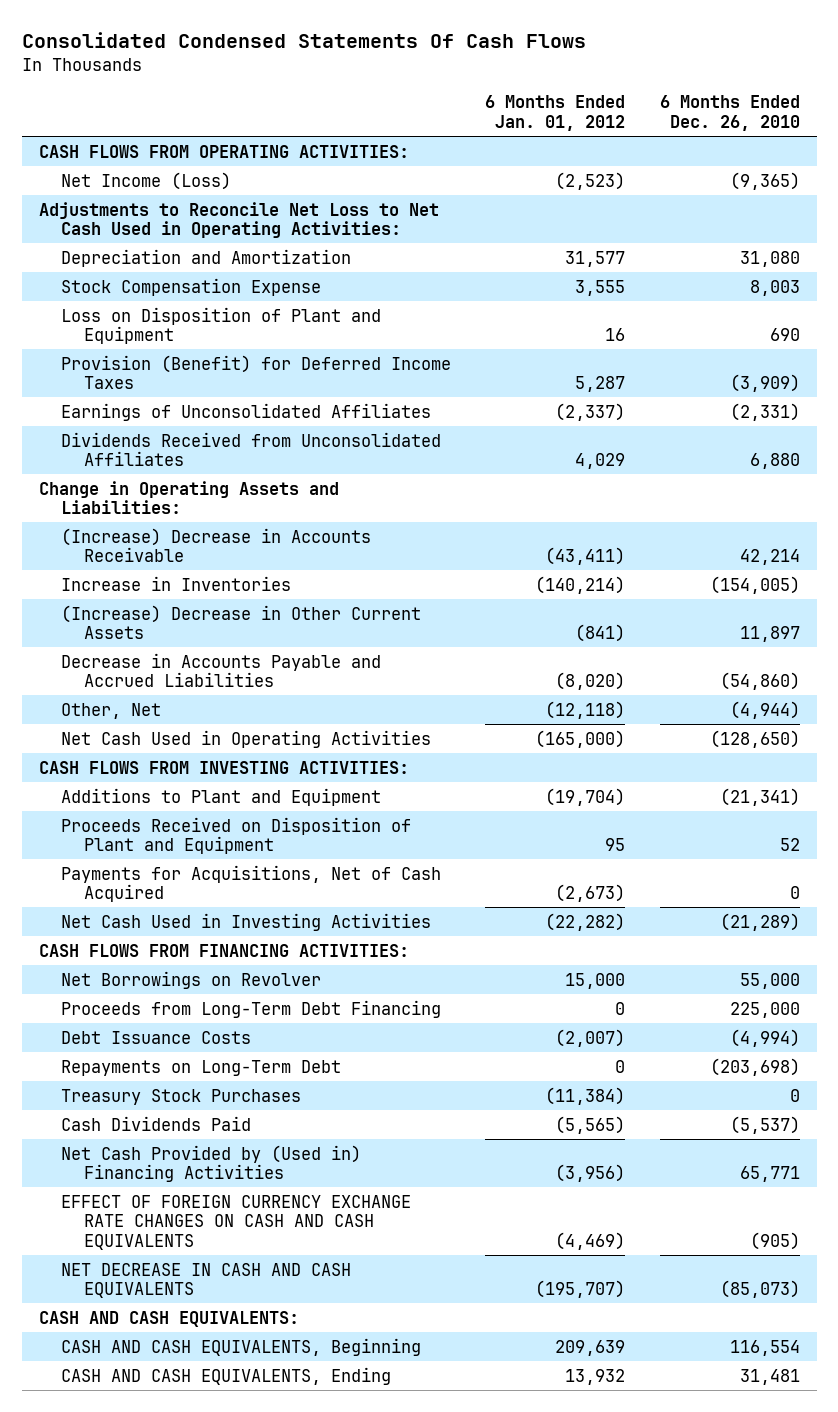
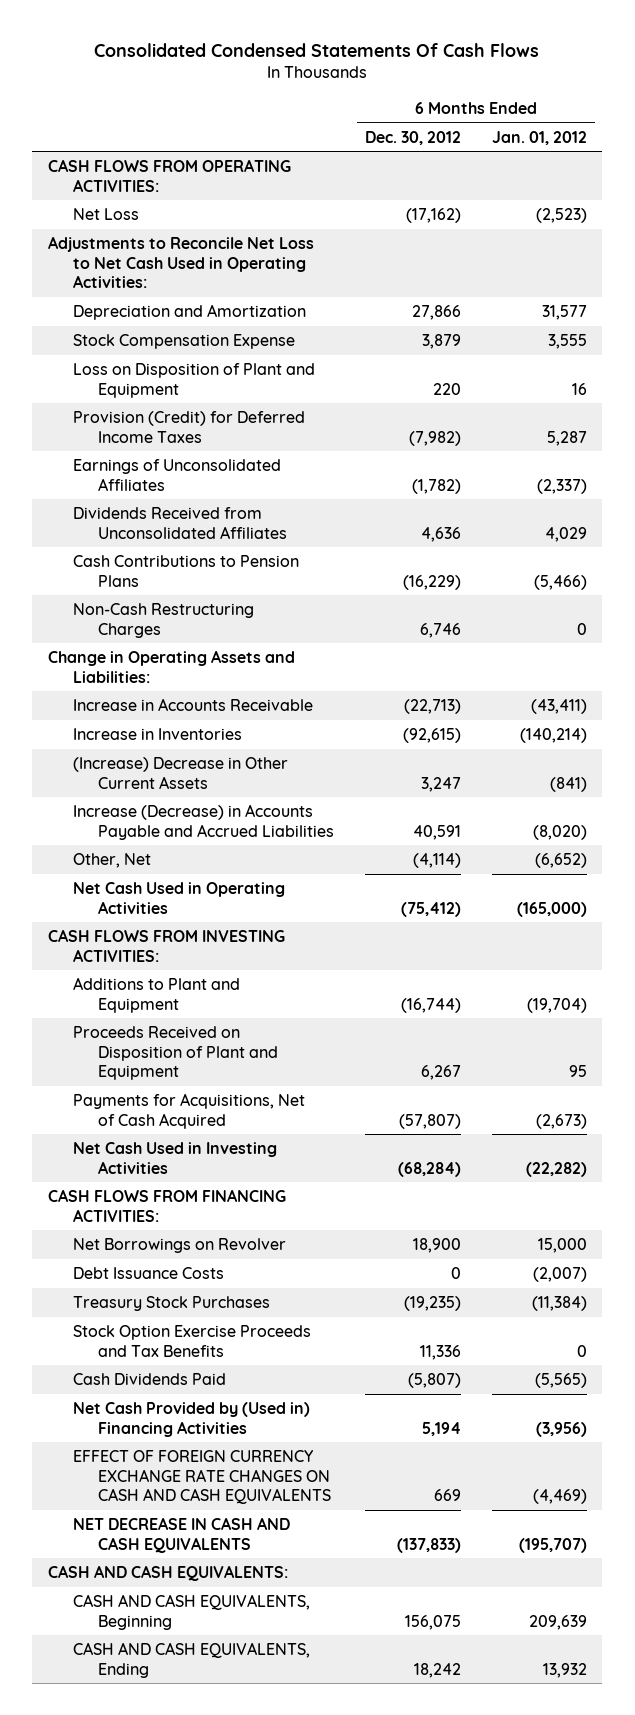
[659,95,800,132] 6 Months Ended Dec. 26, 2010 -> none
none -> [364,130,461,145] Dec. 30, 2012
[61,171,232,190] Net Income (Loss) -> [72,207,139,220] Net Loss
[61,354,452,390] Provision (Benefit) for Deferred Income Taxes -> [72,410,305,443] Provision (Credit) for Deferred Income Taxes
none -> [72,554,299,587] Cash Contributions to Pension Plans
none -> [72,602,254,638] Non-Cash Restructuring Charges
[61,527,372,563] (Increase) Decrease in Accounts Receivable -> [72,697,313,711] Increase in Accounts Receivable
[61,652,382,688] Decrease in Accounts Payable and Accrued Liabilities -> [72,803,334,840] Increase (Decrease) in Accounts Payable and Accrued Liabilities
[545,700,626,719] (12,118) -> [534,852,587,868] (6,652)
[61,999,442,1018] Proceeds from Long-Term Debt Financing -> none
[61,1059,342,1076] Repayments on Long-Term Debt -> none
none -> [72,1324,311,1357] Stock Option Exercise Proceeds and Tax Benefits

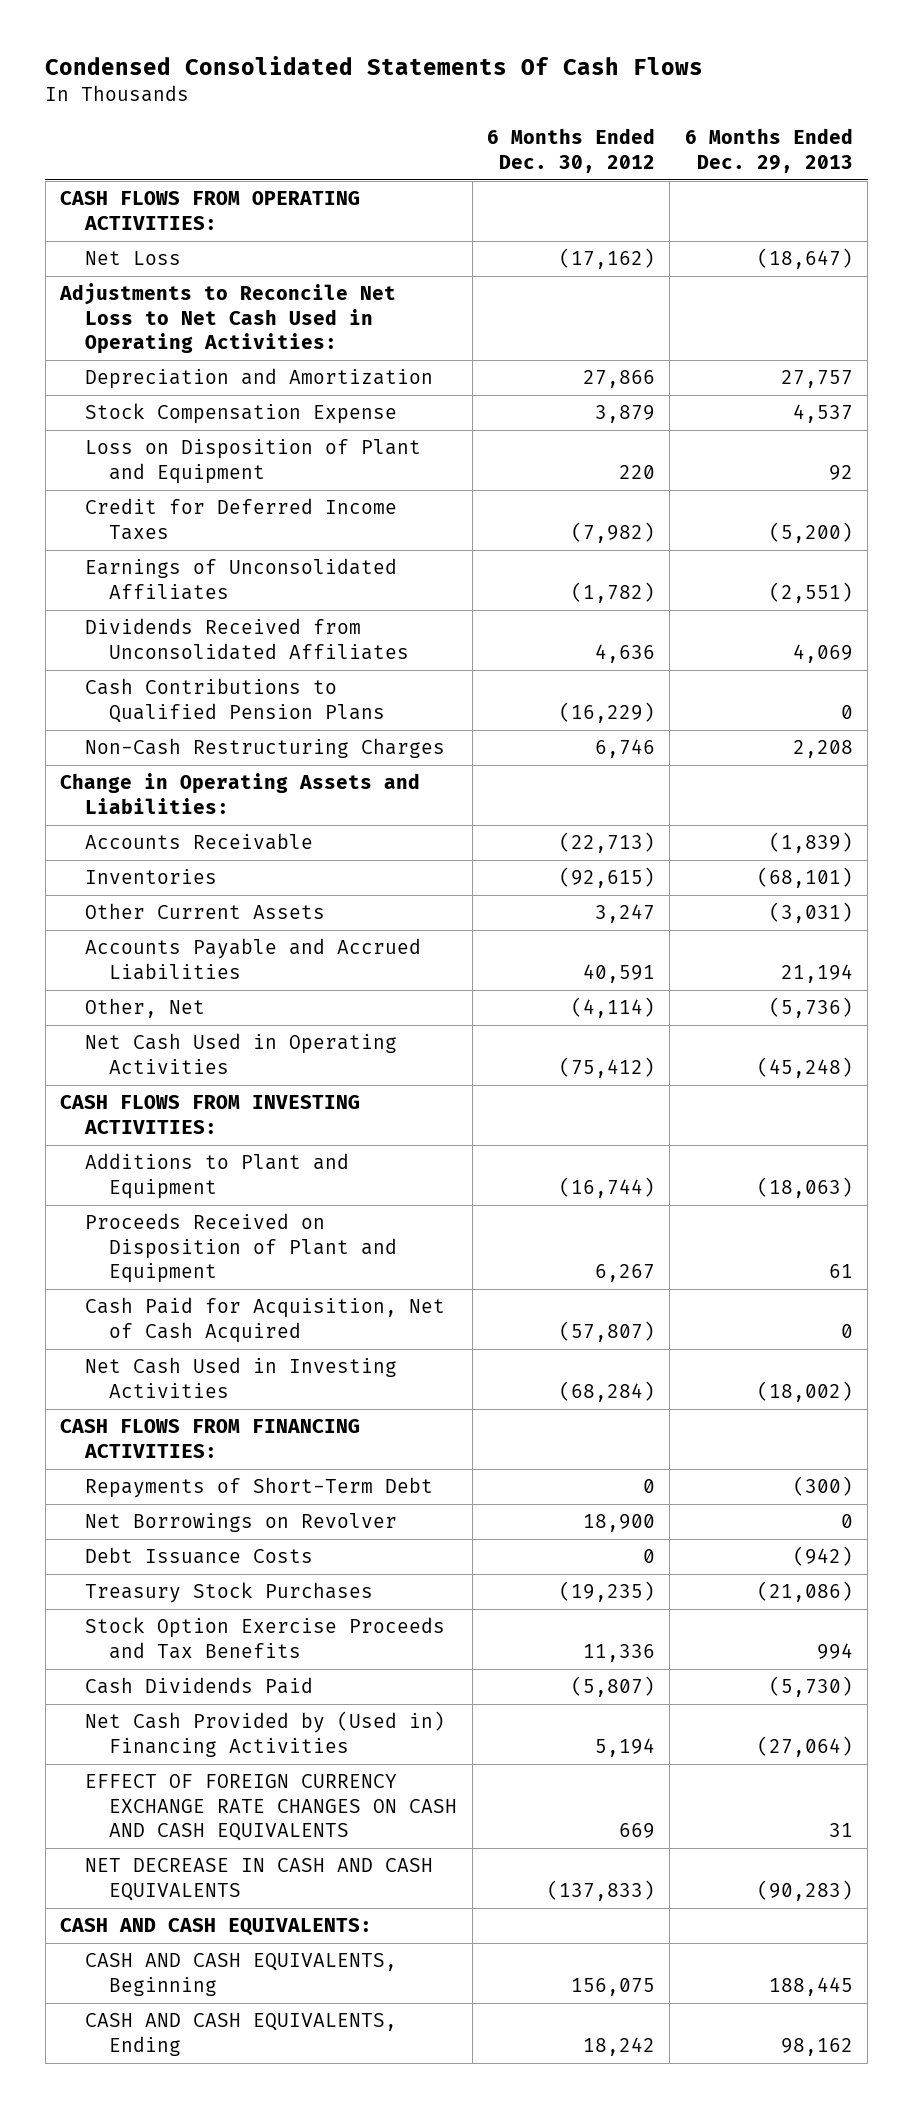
[94,43,540,58] Consolidated Condensed Statements Of Cash Flows -> [45,56,704,76] Condensed Consolidated Statements Of Cash Flows
[491,130,587,145] Jan. 01, 2012 -> none
none -> [684,128,853,173] 6 Months Ended Dec. 29, 2013
[72,410,305,443] Provision (Credit) for Deferred Income Taxes -> [84,498,397,540] Credit for Deferred Income Taxes
[72,554,299,587] Cash Contributions to Pension Plans -> [84,678,386,723] Cash Contributions to Qualified Pension Plans
[72,697,313,711] Increase in Accounts Receivable -> [84,833,313,851] Accounts Receivable
[72,727,242,740] Increase in Inventories -> [84,869,217,885] Inventories
[72,756,288,789] (Increase) Decrease in Other Current Assets -> [84,903,325,920] Other Current Assets
[72,803,334,840] Increase (Decrease) in Accounts Payable and Accrued Liabilities -> [84,938,421,980] Accounts Payable and Accrued Liabilities
[72,1092,305,1129] Payments for Acquisitions, Net of Cash Acquired -> [84,1297,445,1343] Cash Paid for Acquisition, Net of Cash Acquired
none -> [84,1477,433,1499] Repayments of Short-Term Debt

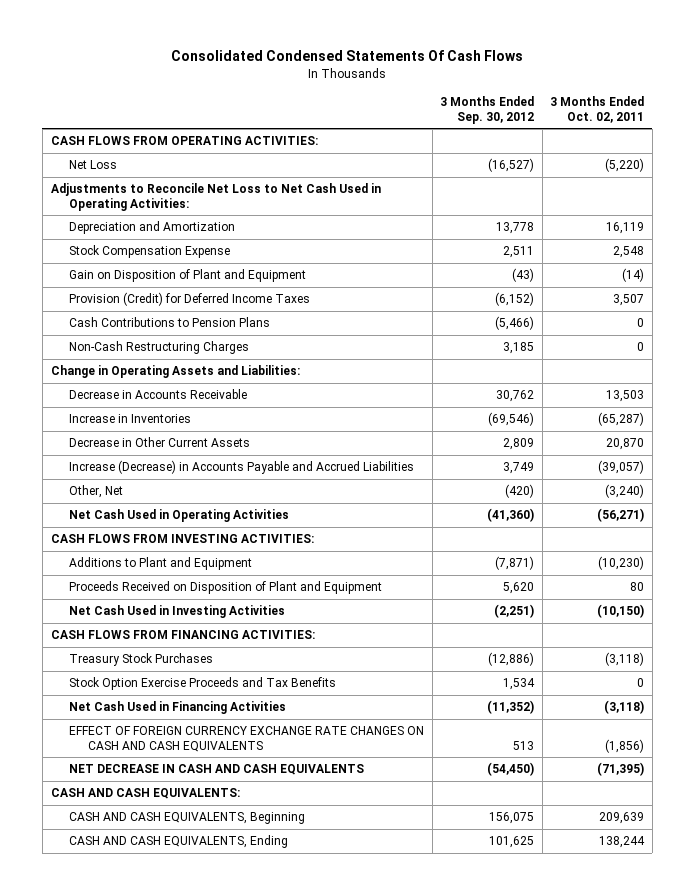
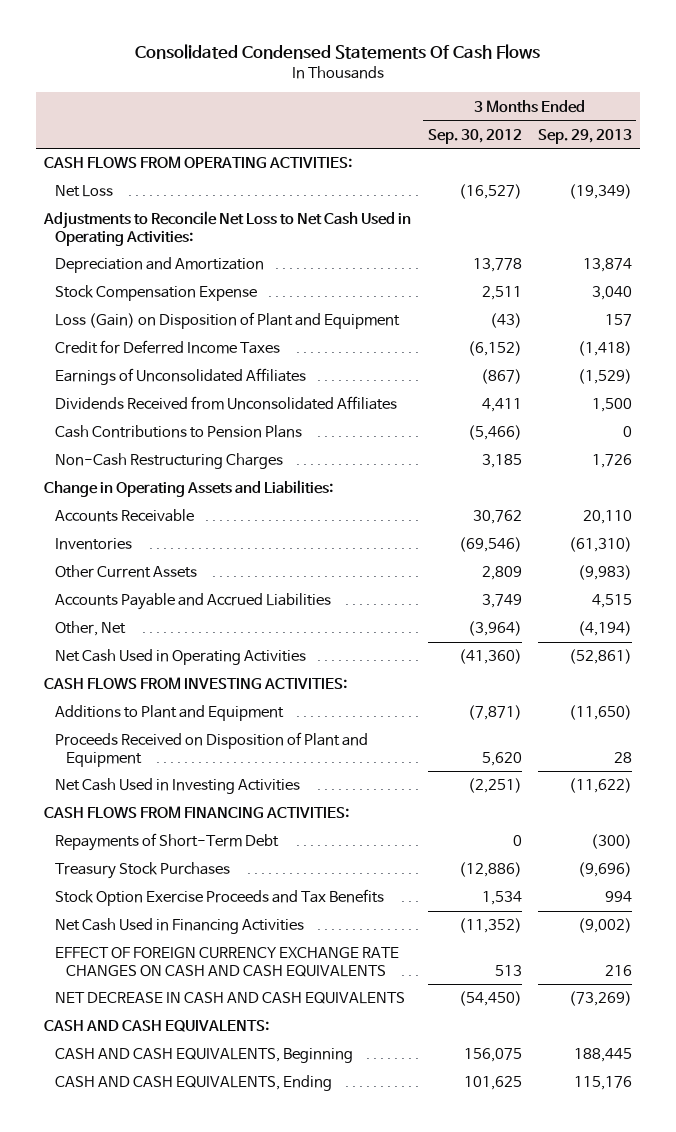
[550,96,645,123] 3 Months Ended Oct. 02, 2011 -> none
none -> [538,128,633,144] Sep. 29, 2013
[69,269,307,283] Gain on Disposition of Plant and Equipment -> [54,312,400,330] Loss (Gain) on Disposition of Plant and Equipment
[69,292,311,307] Provision (Credit) for Deferred Income Taxes -> [54,340,280,355] Credit for Deferred Income Taxes
none -> [54,368,306,386] Earnings of Unconsolidated Affiliates
none -> [54,396,397,411] Dividends Received from Unconsolidated Affiliates
[69,389,248,400] Decrease in Accounts Receivable -> [54,509,194,523] Accounts Receivable
[69,414,192,424] Increase in Inventories -> [54,538,132,551] Inventories
[69,437,251,448] Decrease in Other Current Assets -> [54,565,197,579] Other Current Assets
[69,460,415,475] Increase (Decrease) in Accounts Payable and Accrued Liabilities -> [54,593,331,611] Accounts Payable and Accrued Liabilities
[505,484,535,499] (420) -> [467,621,522,637] (3,964)
none -> [54,833,279,852] Repayments of Short-Term Debt

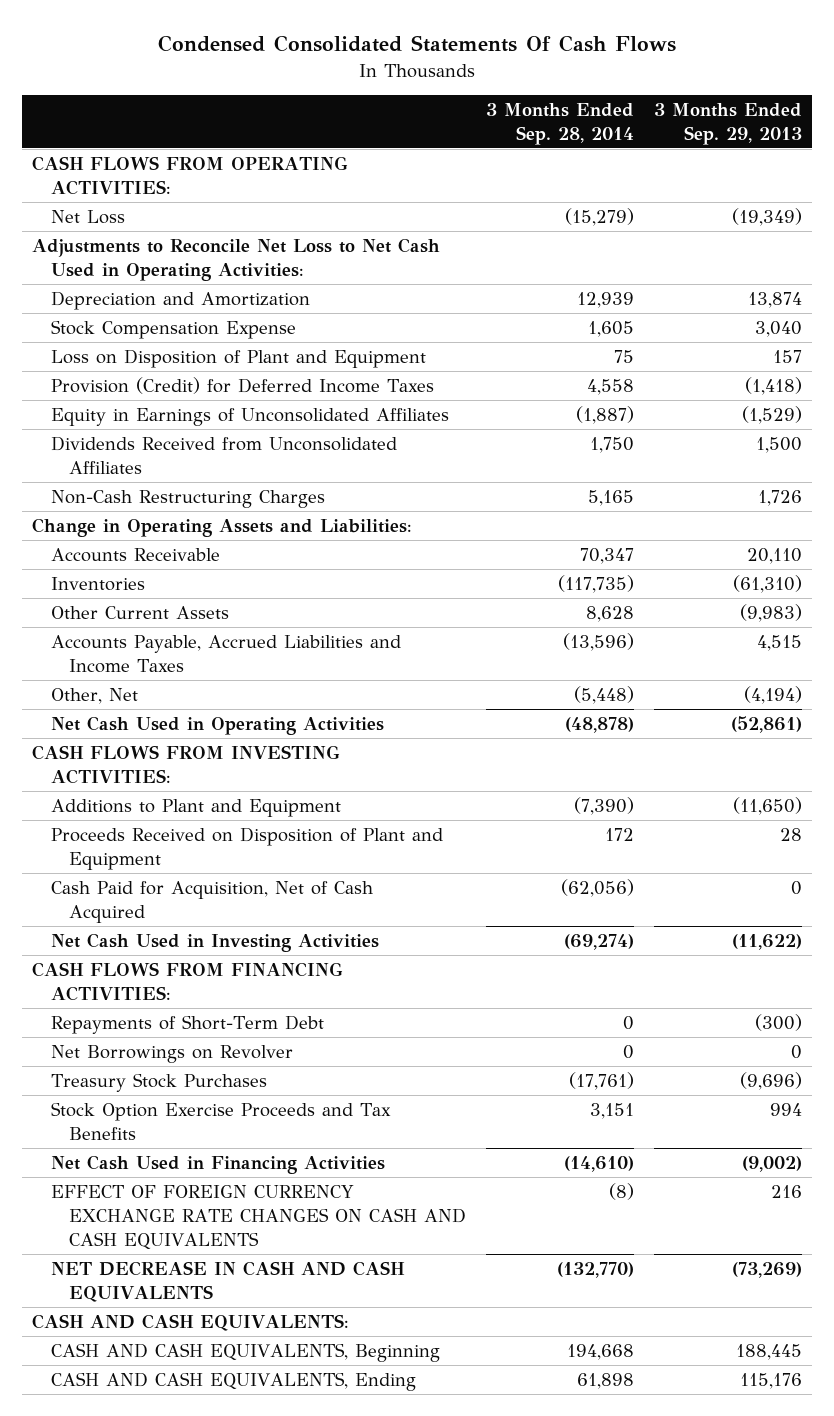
[135,44,541,60] Consolidated Condensed Statements Of Cash Flows -> [158,35,677,53] Condensed Consolidated Statements Of Cash Flows
[427,128,522,144] Sep. 30, 2012 -> none
none -> [485,102,634,145] 3 Months Ended Sep. 28, 2014
[54,312,400,330] Loss (Gain) on Disposition of Plant and Equipment -> [50,348,426,368] Loss on Disposition of Plant and Equipment
[54,340,280,355] Credit for Deferred Income Taxes -> [50,376,434,394] Provision (Credit) for Deferred Income Taxes
[54,368,306,386] Earnings of Unconsolidated Affiliates -> [50,407,449,426] Equity in Earnings of Unconsolidated Affiliates
[54,425,302,439] Cash Contributions to Pension Plans -> none
[54,593,331,611] Accounts Payable and Accrued Liabilities -> [50,634,401,673] Accounts Payable, Accrued Liabilities and Income Taxes
none -> [50,880,373,923] Cash Paid for Acquisition, Net of Cash Acquired
none -> [50,1044,293,1063] Net Borrowings on Revolver

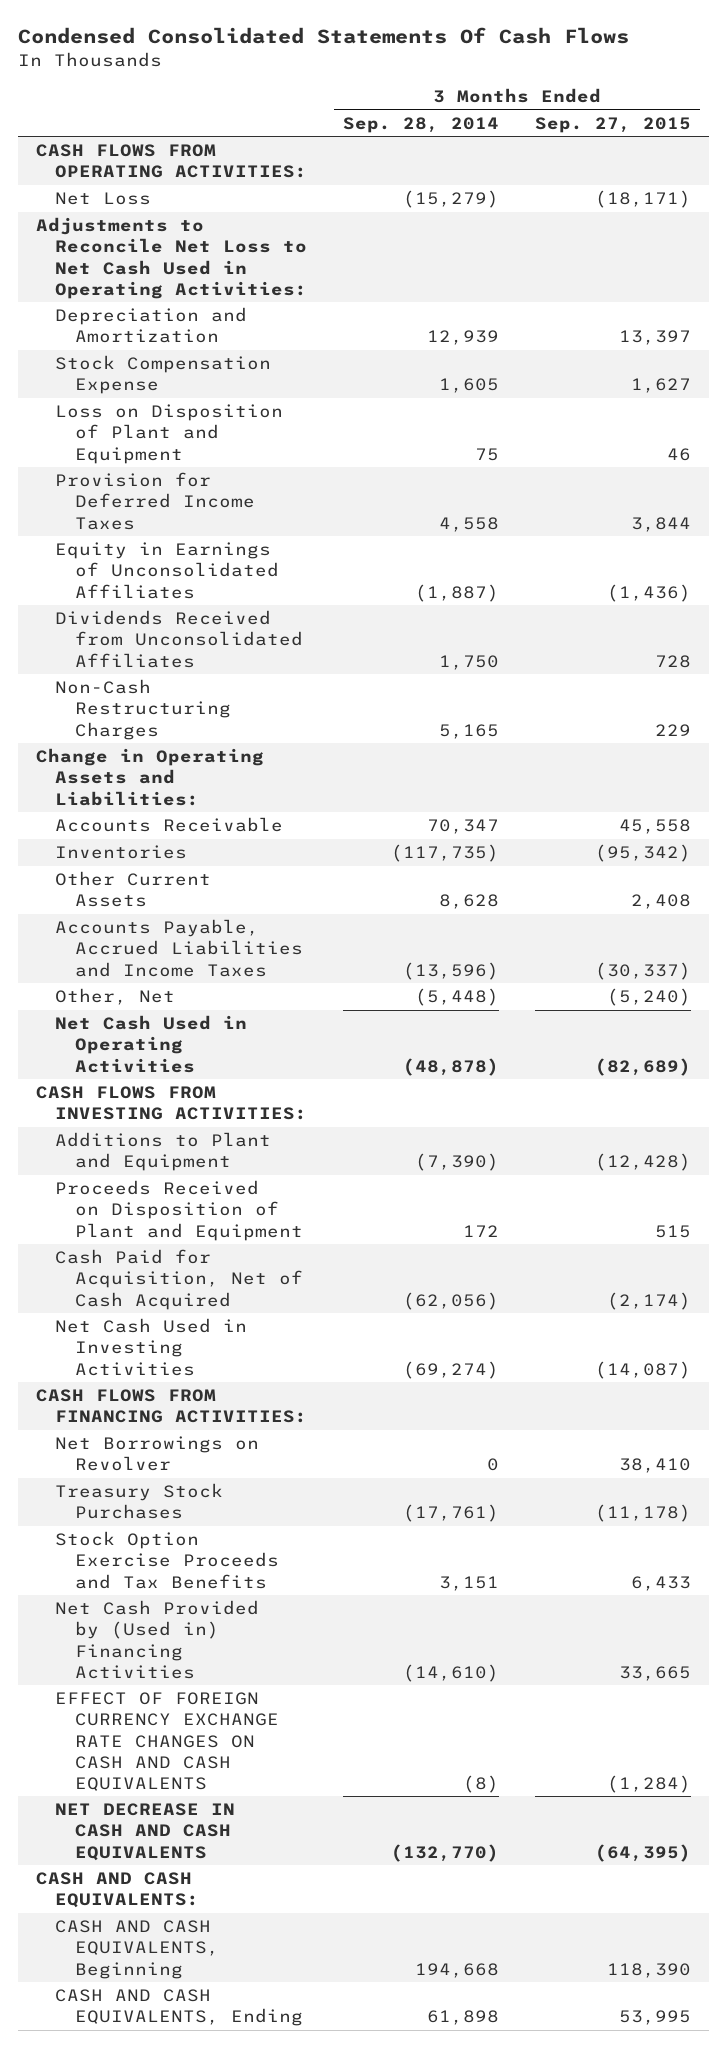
[653,102,802,145] 3 Months Ended Sep. 29, 2013 -> none
none -> [535,116,692,133] Sep. 27, 2015
[50,376,434,394] Provision (Credit) for Deferred Income Taxes -> [55,472,255,530] Provision for Deferred Income Taxes
[50,1014,324,1034] Repayments of Short-Term Debt -> none
[50,1154,385,1174] Net Cash Used in Financing Activities -> [55,1600,260,1679] Net Cash Provided by (Used in) Financing Activities

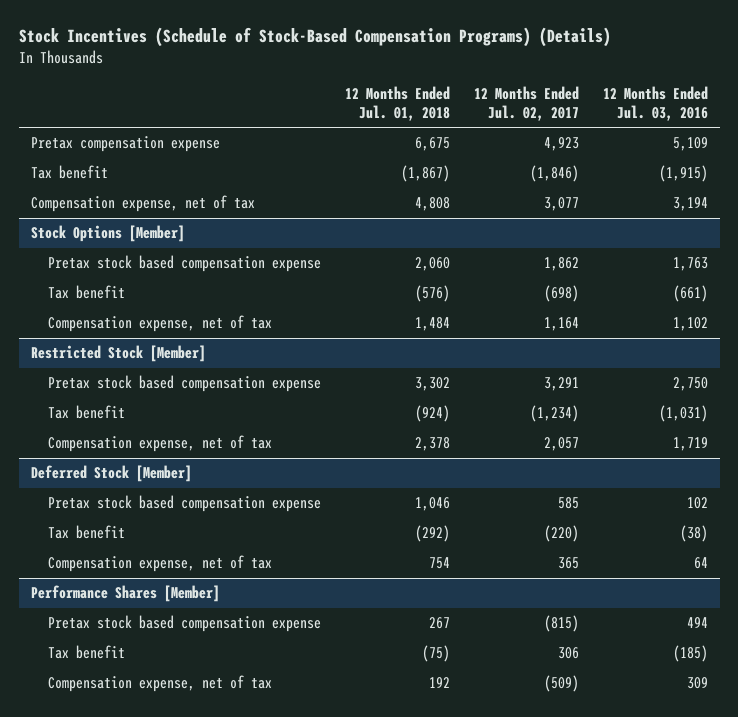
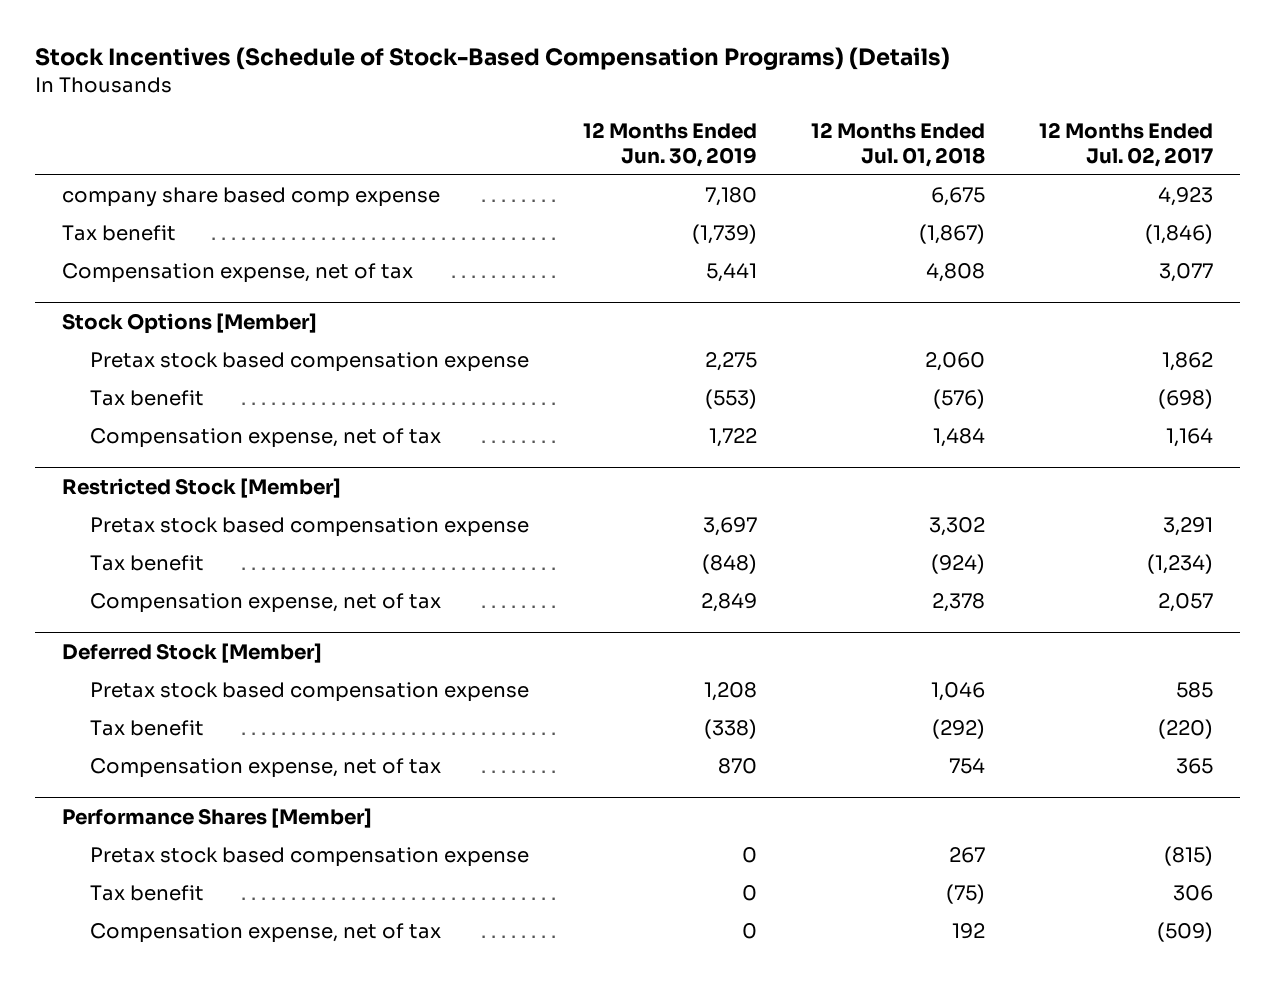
[602,85,708,121] 12 Months Ended Jul. 03, 2016 -> none
none -> [582,122,757,167] 12 Months Ended Jun. 30, 2019
[30,136,220,153] Pretax compensation expense -> [61,187,440,208] company share based comp expense

